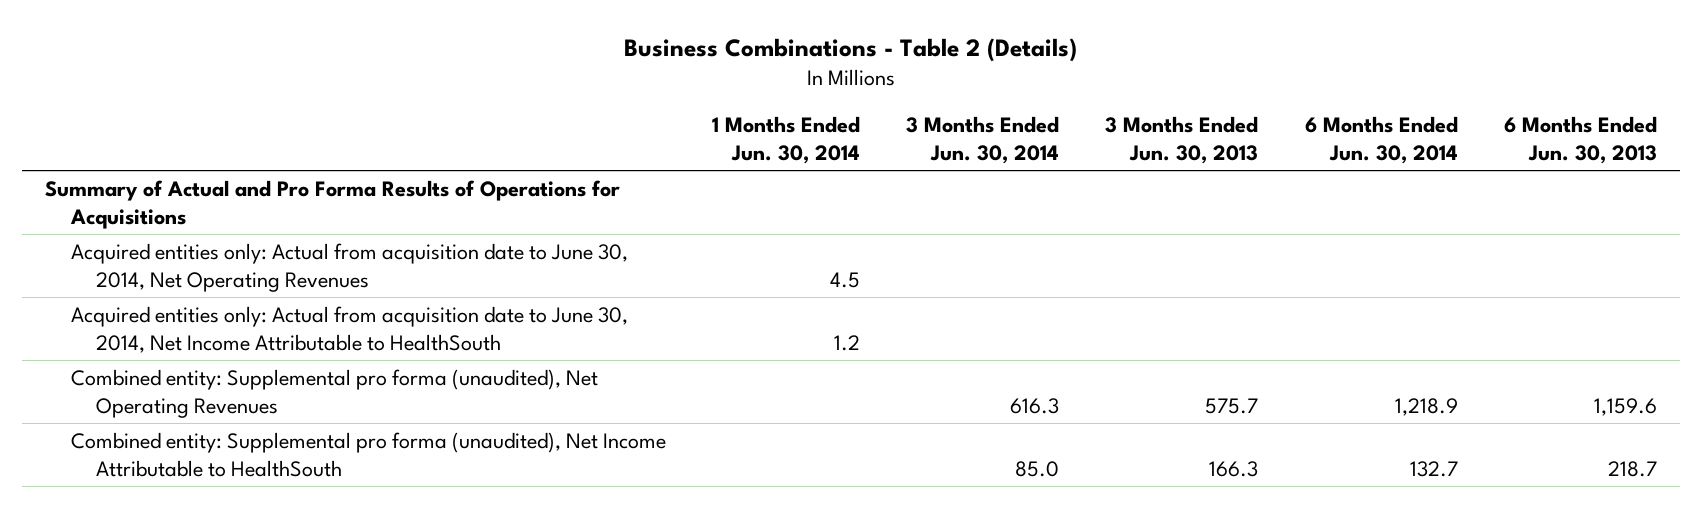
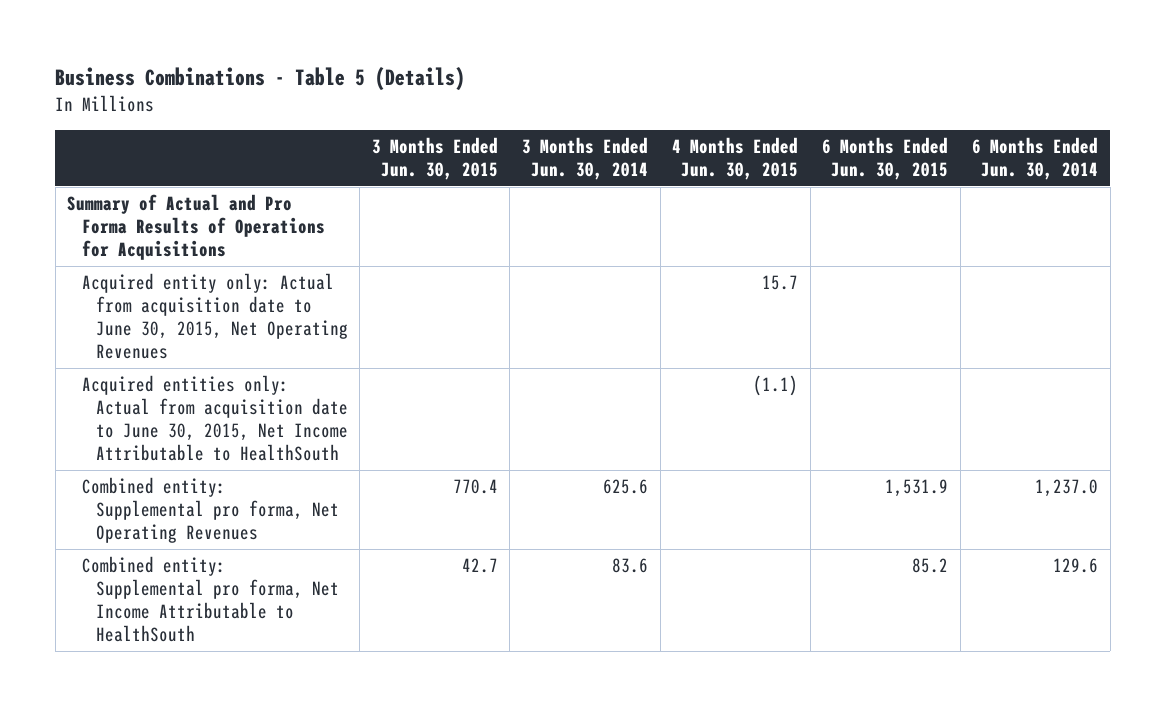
[624,37,1078,62] Business Combinations - Table 2 (Details) -> [55,66,466,91] Business Combinations - Table 5 (Details)
[711,115,860,164] 1 Months Ended Jun. 30, 2014 -> none
[1105,115,1259,164] 3 Months Ended Jun. 30, 2013 -> none
[1503,115,1657,164] 6 Months Ended Jun. 30, 2013 -> none
none -> [371,137,498,181] 3 Months Ended Jun. 30, 2015
none -> [672,137,799,181] 4 Months Ended Jun. 30, 2015
none -> [822,137,949,181] 6 Months Ended Jun. 30, 2015
[70,242,628,292] Acquired entities only: Actual from acquisition date to June 30, 2014, Net Operating Revenues -> [81,273,348,360] Acquired entity only: Actual from acquisition date to June 30, 2015, Net Operating Revenues
[70,305,628,353] Acquired entities only: Actual from acquisition date to June 30, 2014, Net Income Attributable to HealthSouth -> [81,375,348,462] Acquired entities only: Actual from acquisition date to June 30, 2015, Net Income Attributable to HealthSouth
[70,368,598,418] Combined entity: Supplemental pro forma (unaudited), Net Operating Revenues -> [81,477,339,544] Combined entity: Supplemental pro forma, Net Operating Revenues
[1010,397,1060,414] 616.3 -> [602,479,648,495] 625.6
[1394,397,1458,416] 1,218.9 -> [1035,479,1099,498] 1,237.0
[70,431,666,477] Combined entity: Supplemental pro forma (unaudited), Net Income Attributable to HealthSouth -> [81,556,339,643] Combined entity: Supplemental pro forma, Net Income Attributable to HealthSouth
[1015,460,1060,477] 85.0 -> [611,558,648,574] 83.6
[1409,460,1458,477] 132.7 -> [1053,558,1099,574] 129.6

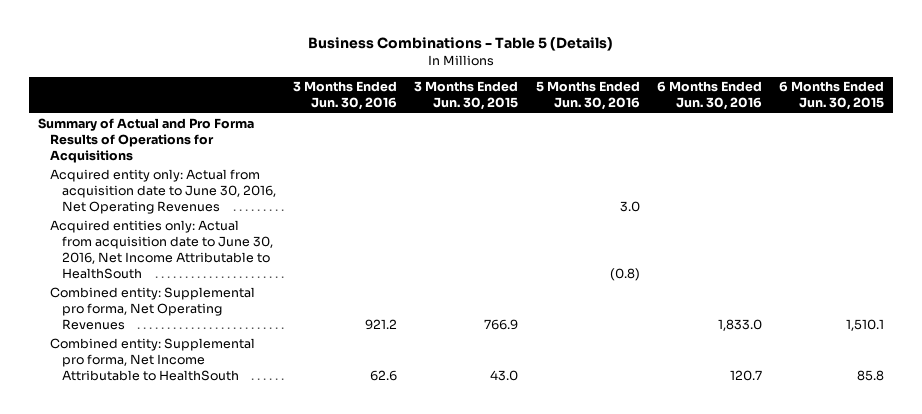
[521,137,648,181] 3 Months Ended Jun. 30, 2014 -> none
[672,137,799,181] 4 Months Ended Jun. 30, 2015 -> none
[972,137,1099,181] 6 Months Ended Jun. 30, 2014 -> none
none -> [292,81,397,111] 3 Months Ended Jun. 30, 2016
none -> [535,81,640,111] 5 Months Ended Jun. 30, 2016
none -> [656,81,762,111] 6 Months Ended Jun. 30, 2016
[81,273,348,360] Acquired entity only: Actual from acquisition date to June 30, 2015, Net Operating Revenues -> [49,169,276,215] Acquired entity only: Actual from acquisition date to June 30, 2016, Net Operating Revenues
[81,375,348,462] Acquired entities only: Actual from acquisition date to June 30, 2015, Net Income Attributable to HealthSouth -> [49,220,273,280] Acquired entities only: Actual from acquisition date to June 30, 2016, Net Income Attributable to HealthSouth
[452,479,498,495] 770.4 -> [484,319,519,331] 766.9
[885,479,949,498] 1,531.9 -> [846,319,885,332] 1,510.1
[461,558,498,574] 42.7 -> [490,370,519,382] 43.0
[912,558,949,574] 85.2 -> [857,370,885,382] 85.8

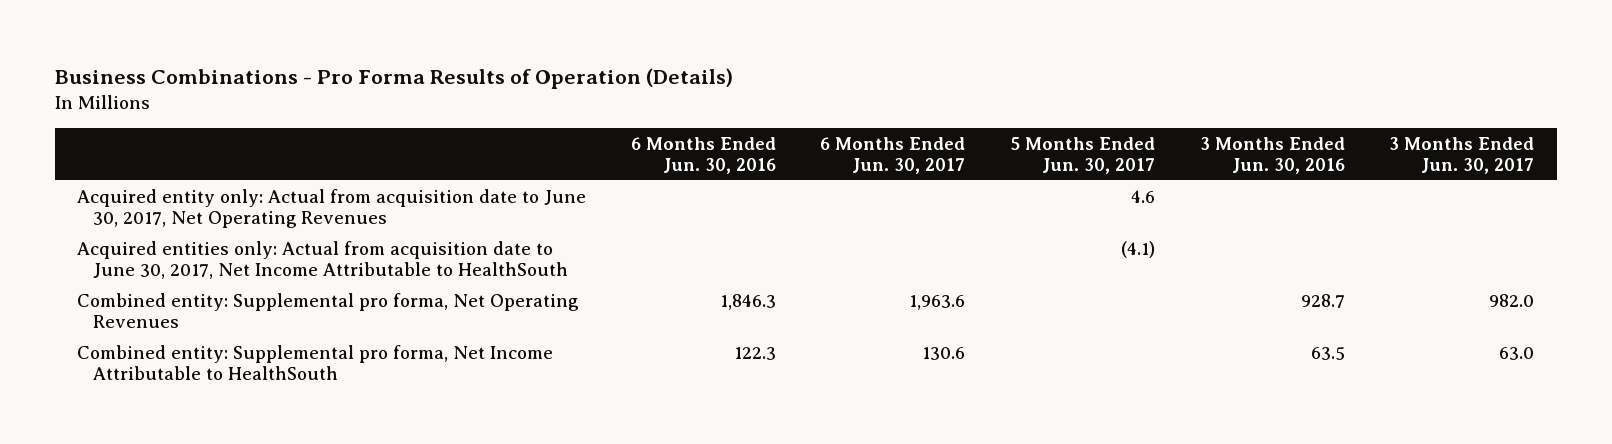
[307,37,613,52] Business Combinations - Table 5 (Details) -> [54,67,733,89] Business Combinations - Pro Forma Results of Operation (Details)
[414,81,519,111] 3 Months Ended Jun. 30, 2015 -> none
[535,81,640,111] 5 Months Ended Jun. 30, 2016 -> none
[779,81,885,111] 6 Months Ended Jun. 30, 2015 -> none
none -> [820,136,966,174] 6 Months Ended Jun. 30, 2017
none -> [1010,136,1156,174] 5 Months Ended Jun. 30, 2017
none -> [1389,136,1535,174] 3 Months Ended Jun. 30, 2017
[37,118,254,164] Summary of Actual and Pro Forma Results of Operations for Acquisitions -> none
[49,169,276,215] Acquired entity only: Actual from acquisition date to June 30, 2016, Net Operating Revenues -> [77,188,587,229] Acquired entity only: Actual from acquisition date to June 30, 2017, Net Operating Revenues
[49,220,273,280] Acquired entities only: Actual from acquisition date to June 30, 2016, Net Income Attributable to HealthSouth -> [77,240,568,280] Acquired entities only: Actual from acquisition date to June 30, 2017, Net Income Attributable to HealthSouth
[364,319,397,331] 921.2 -> [1300,293,1345,308] 928.7
[717,319,762,332] 1,833.0 -> [719,293,776,310] 1,846.3
[369,370,397,382] 62.6 -> [1310,346,1345,360] 63.5
[729,370,762,382] 120.7 -> [733,346,776,360] 122.3

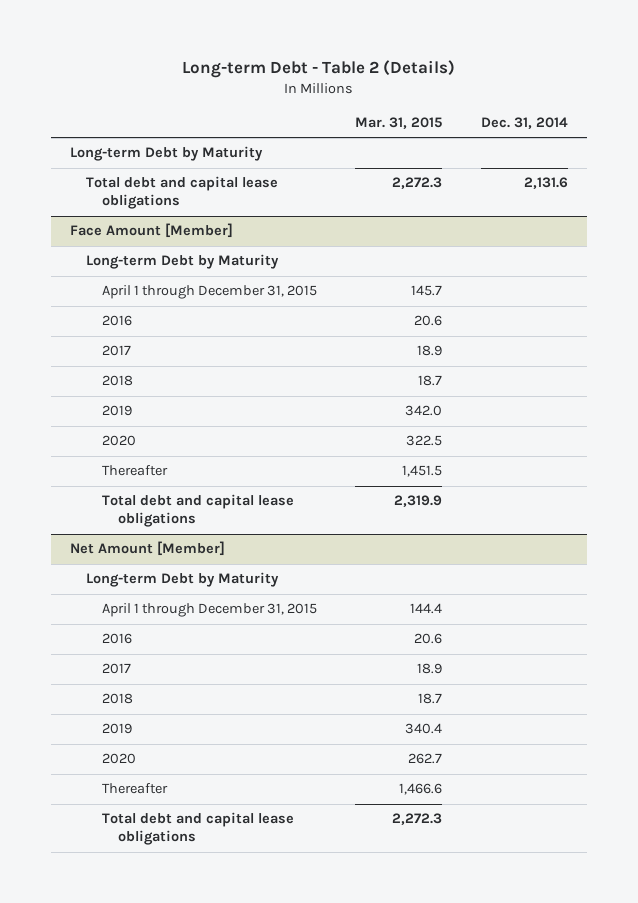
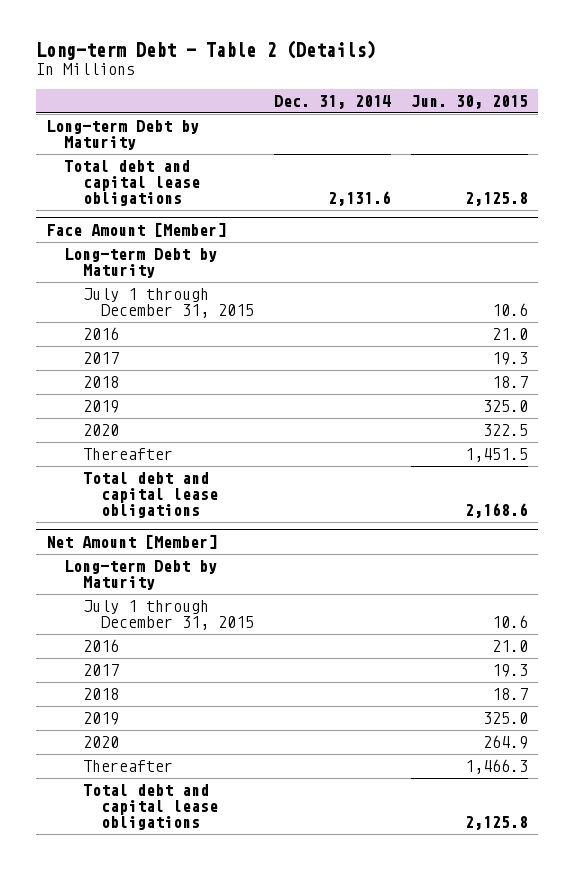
[355,116,443,129] Mar. 31, 2015 -> none
none -> [411,94,529,109] Jun. 30, 2015
[101,285,317,300] April 1 through December 31, 2015 -> [82,288,255,318] July 1 through December 31, 2015
[101,603,317,618] April 1 through December 31, 2015 -> [82,600,255,630] July 1 through December 31, 2015

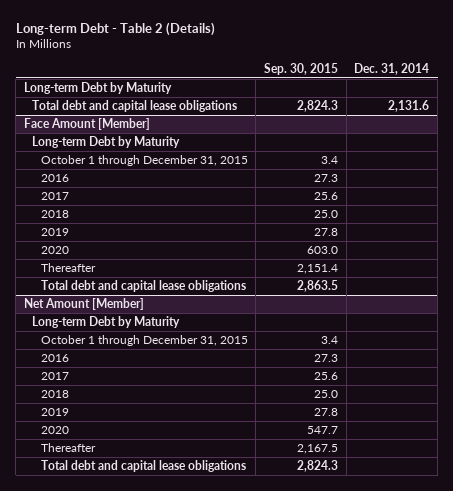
[411,94,529,109] Jun. 30, 2015 -> none
none -> [264,62,339,75] Sep. 30, 2015
[82,288,255,318] July 1 through December 31, 2015 -> [40,155,248,167] October 1 through December 31, 2015
[82,600,255,630] July 1 through December 31, 2015 -> [40,335,248,347] October 1 through December 31, 2015

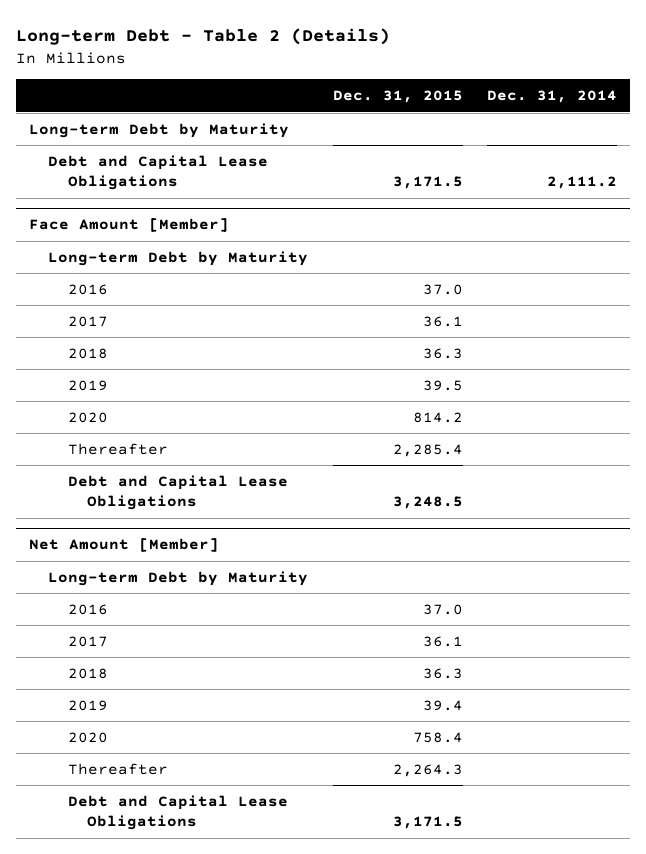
[264,62,339,75] Sep. 30, 2015 -> none
none -> [332,90,463,104] Dec. 31, 2015
[32,100,238,113] Total debt and capital lease obligations -> [48,155,269,191] Debt and Capital Lease Obligations
[388,100,430,113] 2,131.6 -> [547,176,618,190] 2,111.2
[40,155,248,167] October 1 through December 31, 2015 -> none
[40,280,246,293] Total debt and capital lease obligations -> [67,475,288,511] Debt and Capital Lease Obligations
[40,335,248,347] October 1 through December 31, 2015 -> none
[40,460,246,473] Total debt and capital lease obligations -> [67,795,288,831] Debt and Capital Lease Obligations

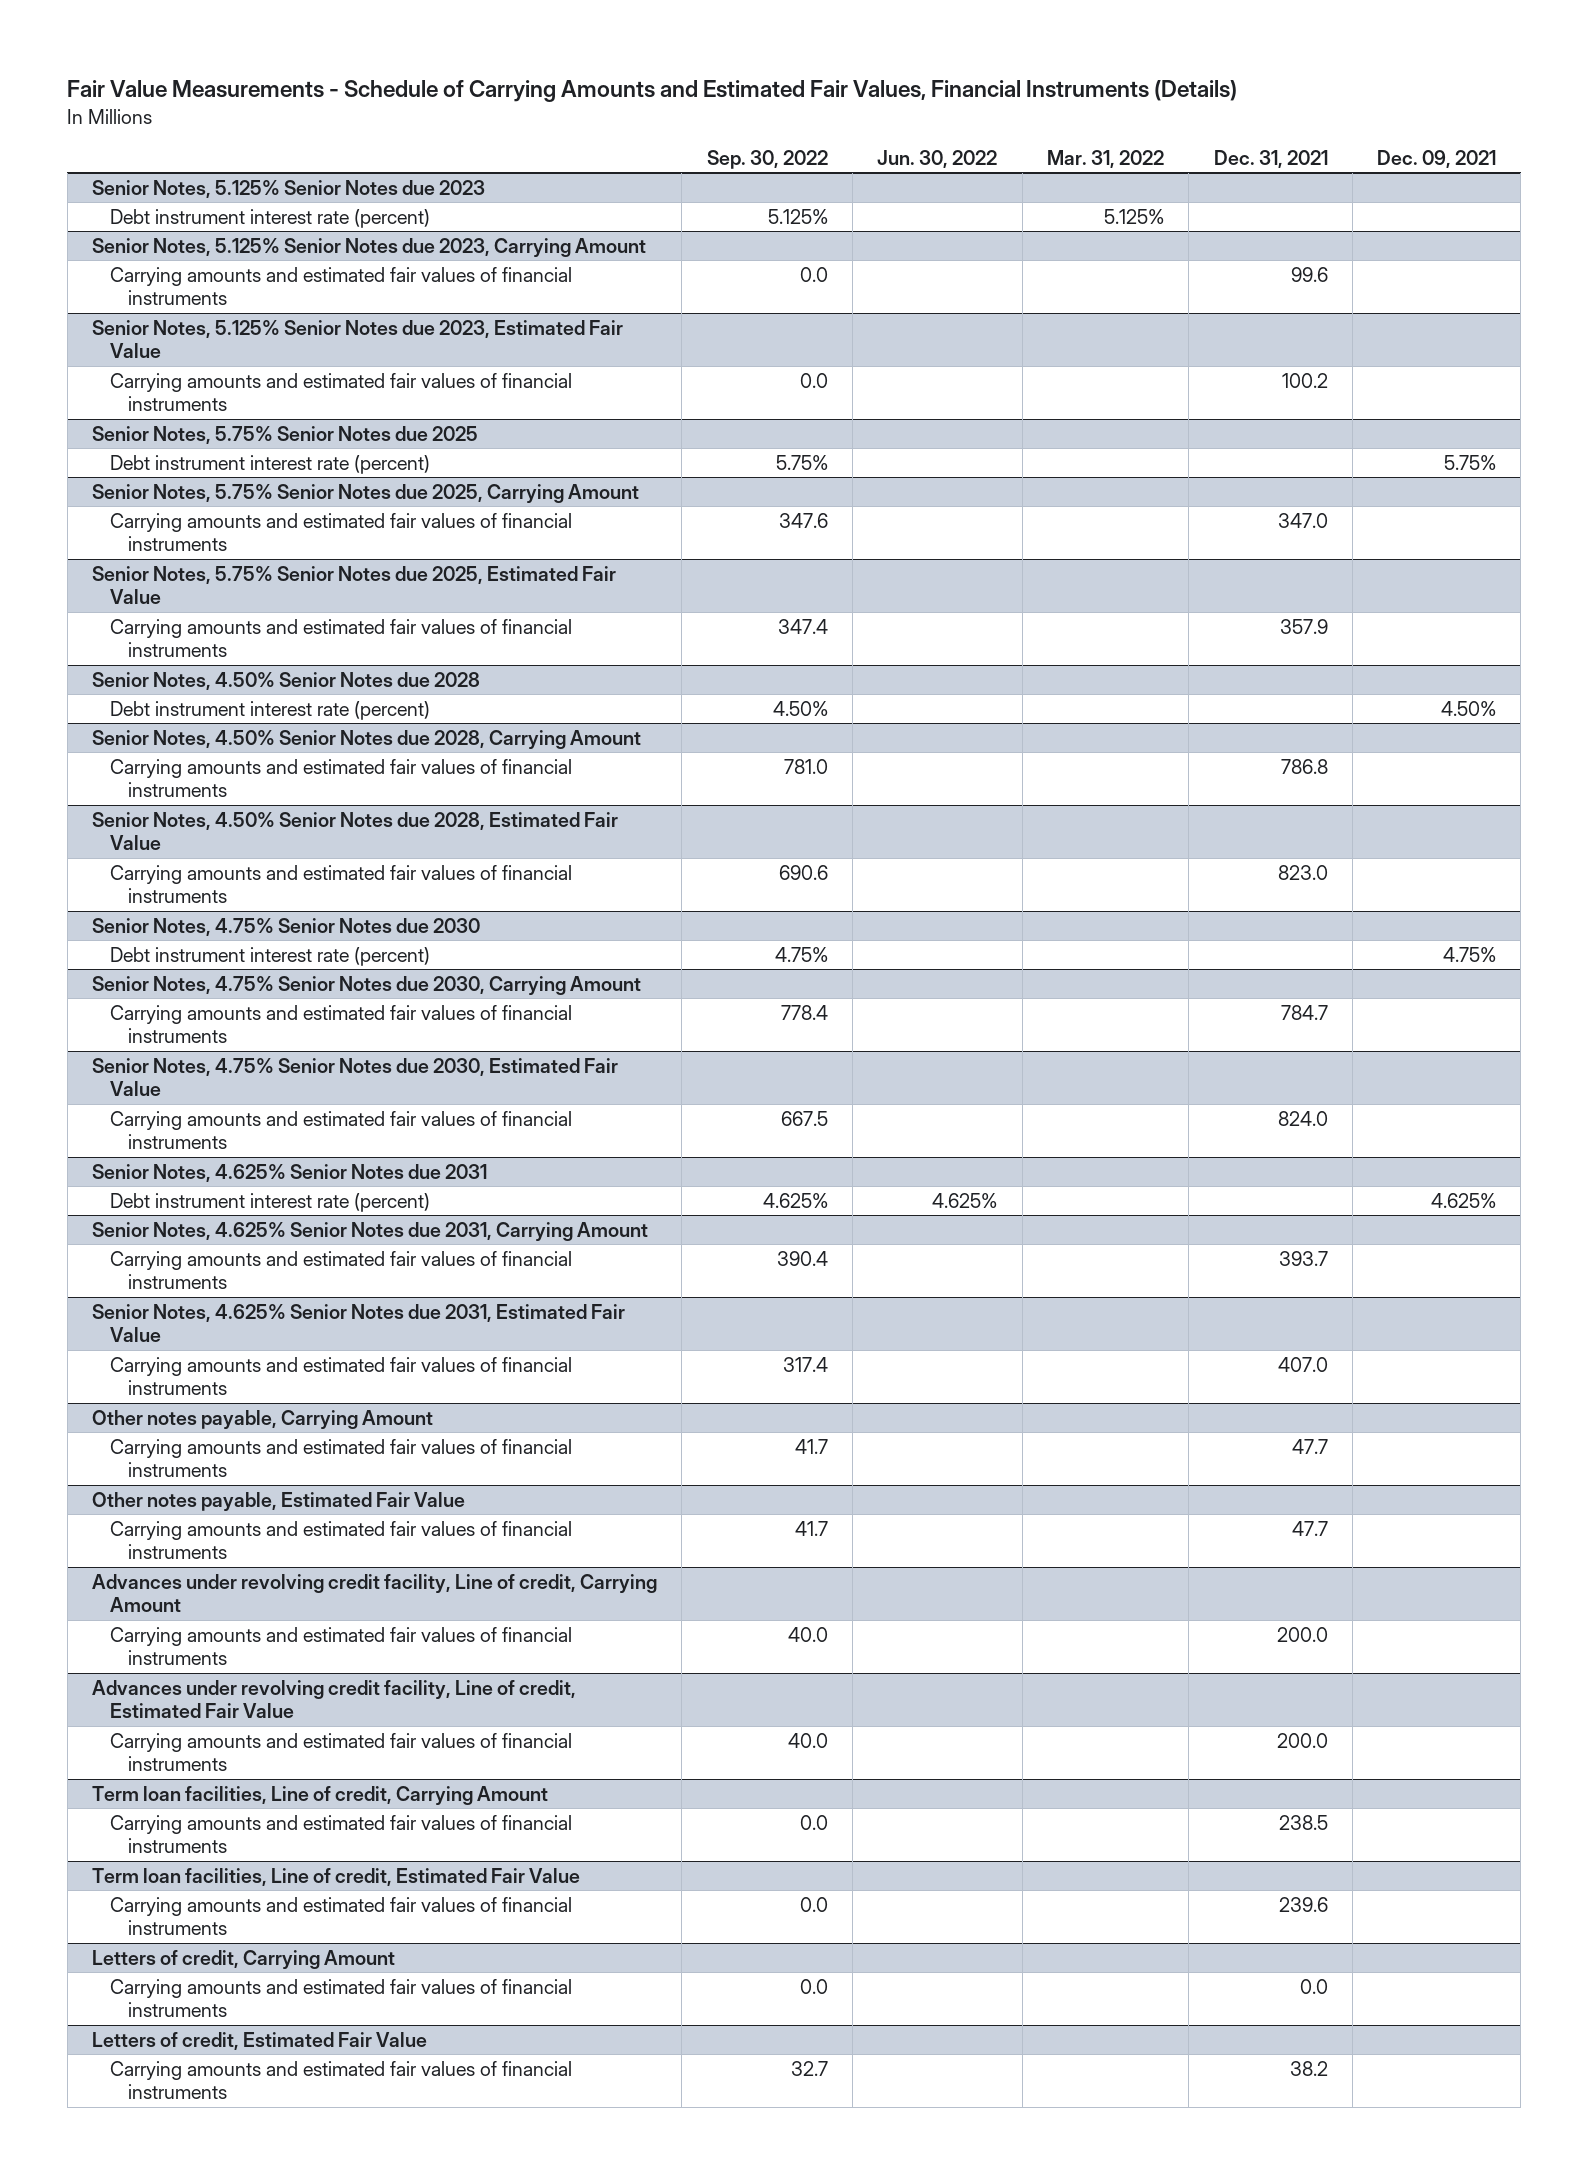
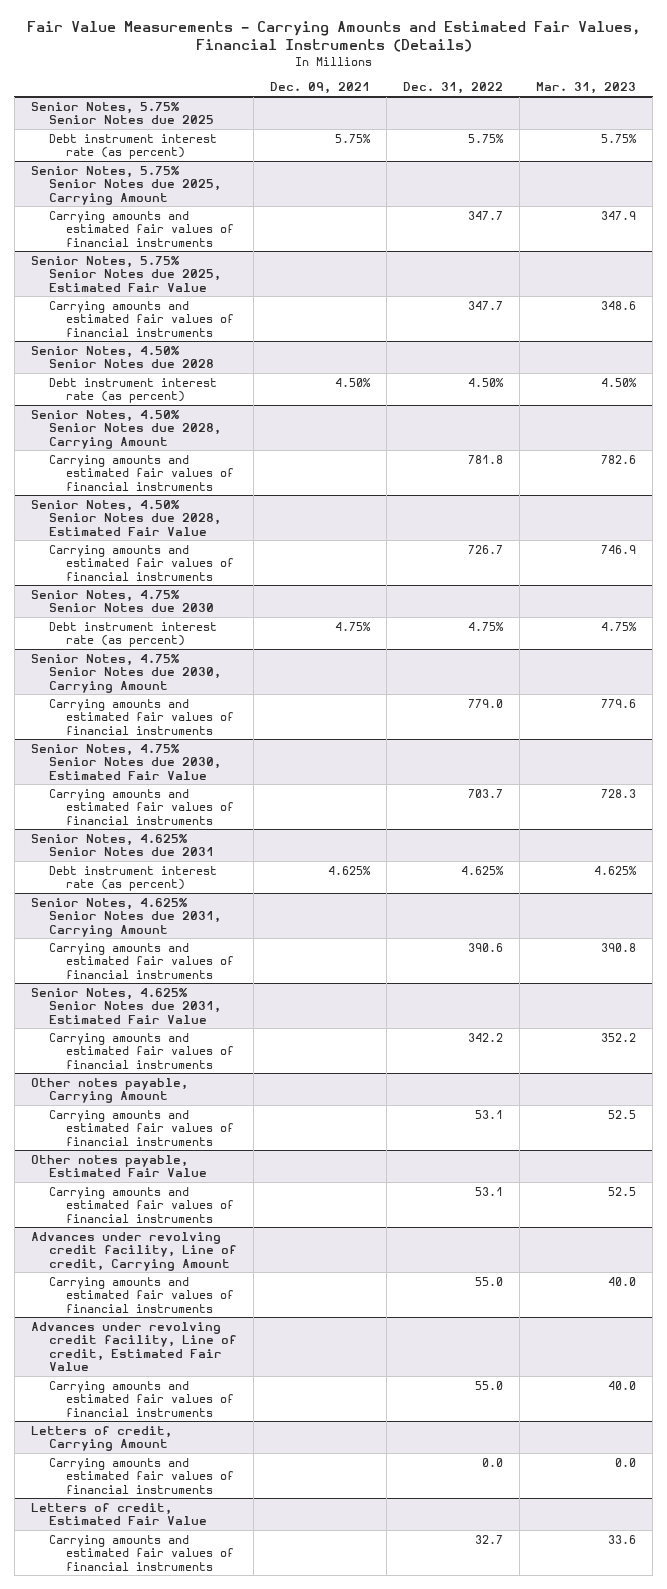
[67,80,1238,103] Fair Value Measurements - Schedule of Carrying Amounts and Estimated Fair Values, Financial Instruments (Details) -> [26,21,640,53] Fair Value Measurements - Carrying Amounts and Estimated Fair Values, Financial Instruments (Details)
[706,149,828,169] Sep. 30, 2022 -> none
[877,149,998,168] Jun. 30, 2022 -> none
[1046,149,1164,168] Mar. 31, 2022 -> none
[1213,149,1328,168] Dec. 31, 2021 -> none
none -> [403,82,504,95] Dec. 31, 2022
none -> [536,82,637,95] Mar. 31, 2023
[91,179,485,198] Senior Notes, 5.125% Senior Notes due 2023 -> none
[109,208,430,228] Debt instrument interest rate (percent) -> none
[91,237,646,257] Senior Notes, 5.125% Senior Notes due 2023, Carrying Amount -> none
[109,266,572,305] Carrying amounts and estimated fair values of financial instruments -> none
[91,319,623,358] Senior Notes, 5.125% Senior Notes due 2023, Estimated Fair Value -> none
[109,372,572,411] Carrying amounts and estimated fair values of financial instruments -> none
[109,454,430,474] Debt instrument interest rate (percent) -> [48,133,217,160] Debt instrument interest rate (as percent)
[109,700,430,720] Debt instrument interest rate (percent) -> [48,377,217,404] Debt instrument interest rate (as percent)
[109,946,430,966] Debt instrument interest rate (percent) -> [48,621,217,648] Debt instrument interest rate (as percent)
[109,1192,430,1212] Debt instrument interest rate (percent) -> [48,865,217,892] Debt instrument interest rate (as percent)
[91,1785,548,1805] Term loan facilities, Line of credit, Carrying Amount -> none
[109,1814,572,1853] Carrying amounts and estimated fair values of financial instruments -> none
[91,1867,580,1886] Term loan facilities, Line of credit, Estimated Fair Value -> none
[109,1896,572,1935] Carrying amounts and estimated fair values of financial instruments -> none

